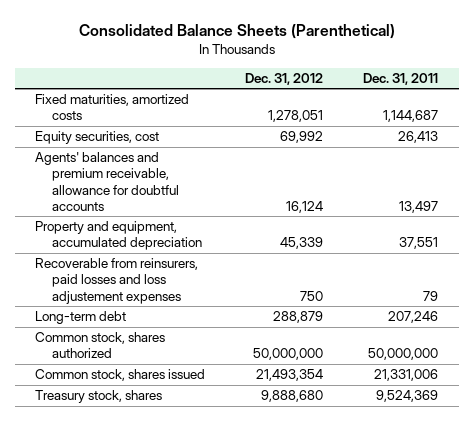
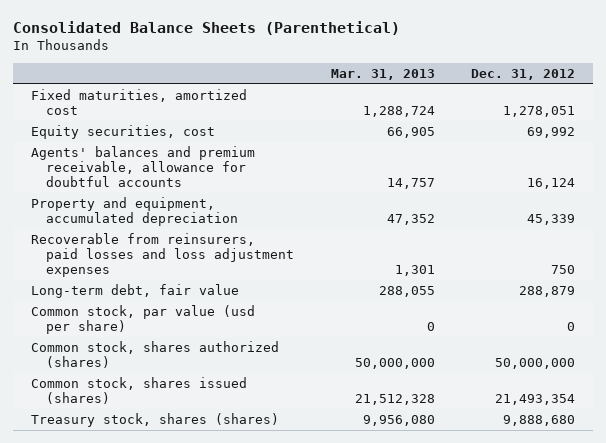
[363,73,439,86] Dec. 31, 2011 -> none
none -> [330,68,435,80] Mar. 31, 2013
[34,94,189,121] Fixed maturities, amortized costs -> [31,89,248,116] Fixed maturities, amortized cost
[34,258,198,304] Recoverable from reinsurers, paid losses and loss adjustement expenses -> [31,233,295,278] Recoverable from reinsurers, paid losses and loss adjustment expenses
[34,311,126,325] Long-term debt -> [31,284,240,299] Long-term debt, fair value
none -> [31,305,256,335] Common stock, par value (usd per share)
[34,332,165,359] Common stock, shares authorized -> [31,341,280,369] Common stock, shares authorized (shares)
[34,369,205,382] Common stock, shares issued -> [31,377,248,405] Common stock, shares issued (shares)
[34,390,162,404] Treasury stock, shares -> [31,413,280,428] Treasury stock, shares (shares)

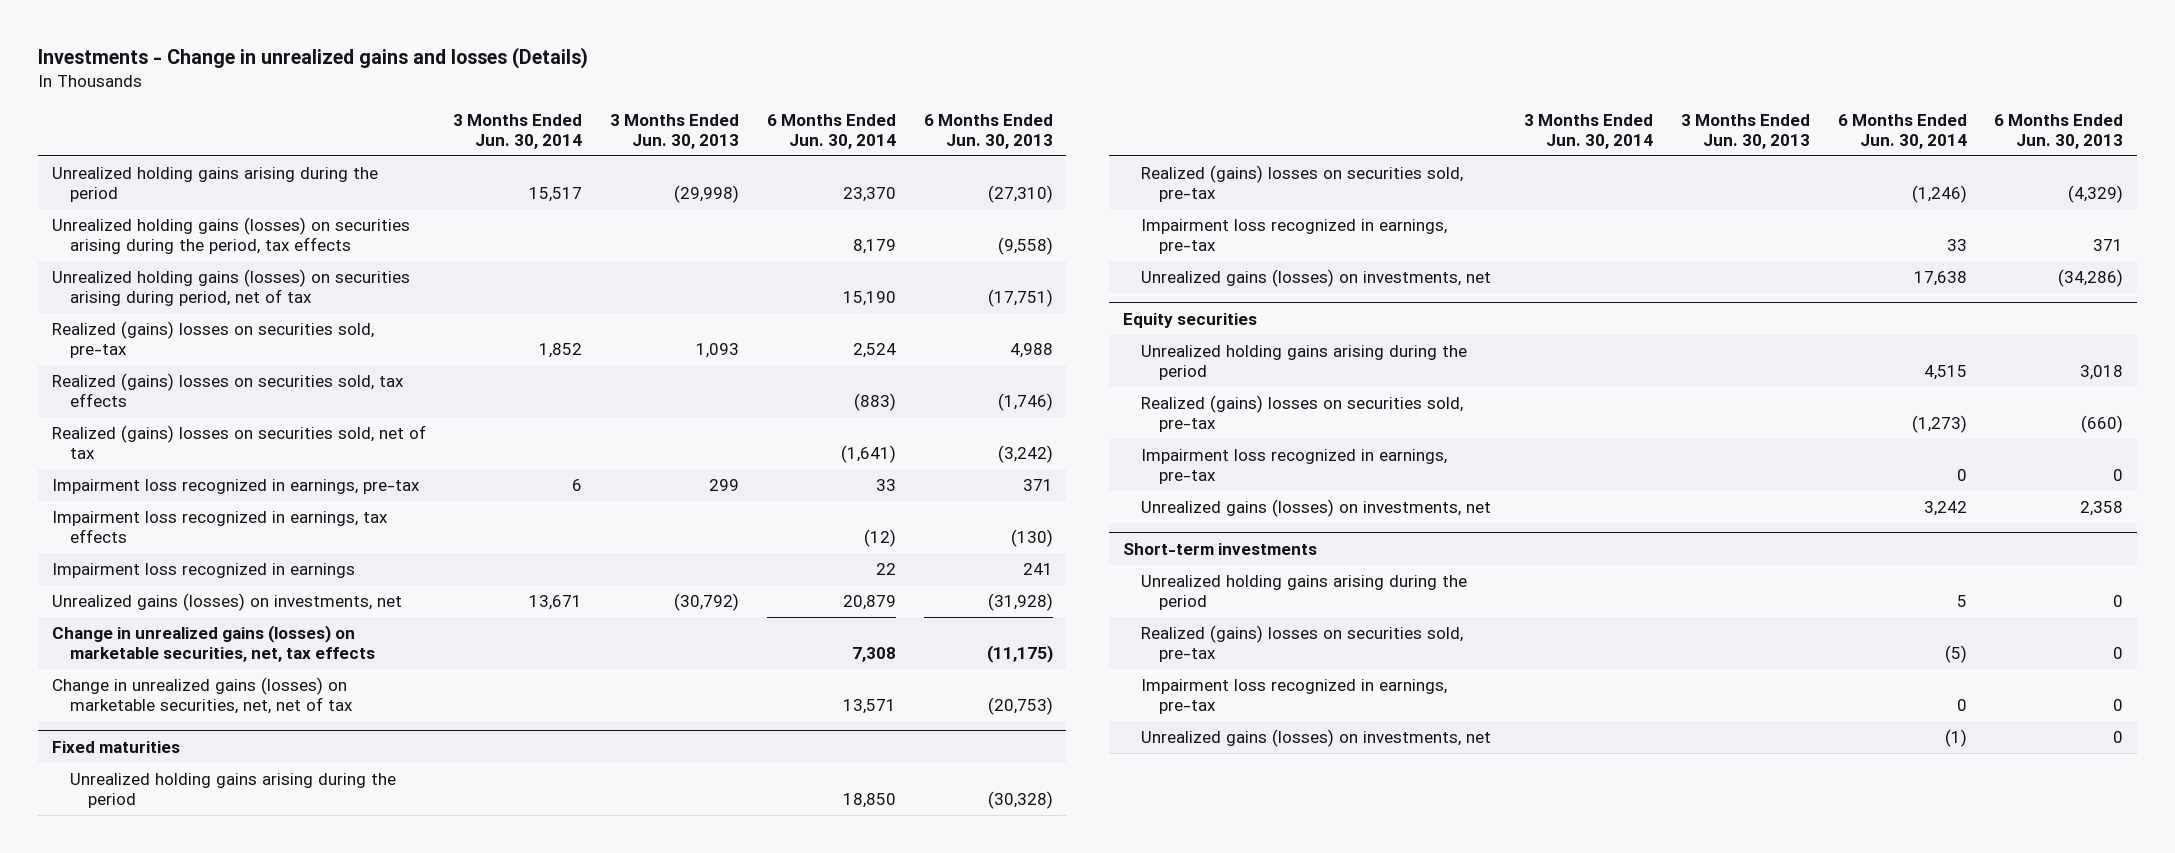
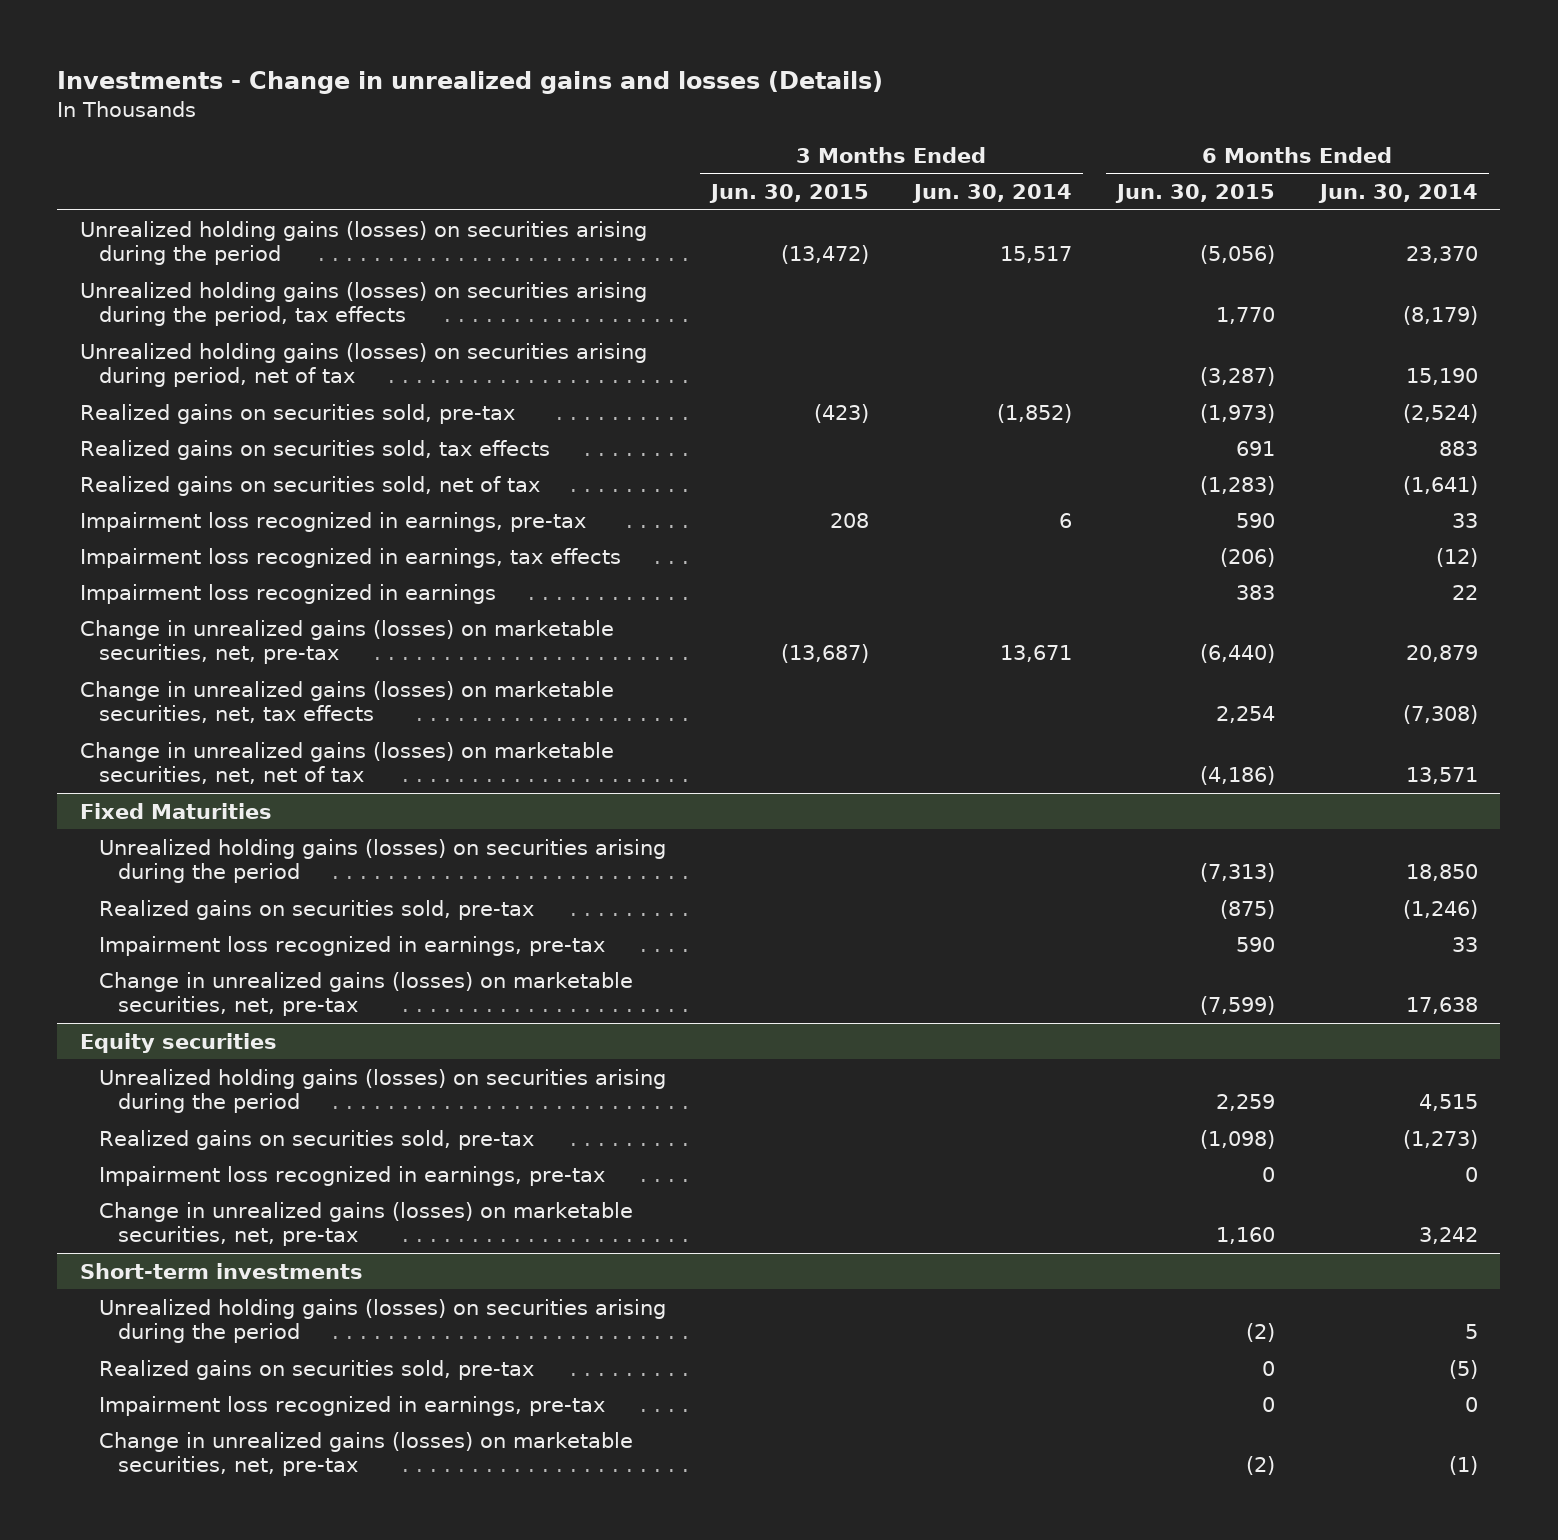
[610,114,740,149] 3 Months Ended Jun. 30, 2013 -> none
[923,114,1053,149] 6 Months Ended Jun. 30, 2013 -> none
none -> [708,184,869,204] Jun. 30, 2015
none -> [1114,184,1275,204] Jun. 30, 2015
[51,167,378,202] Unrealized holding gains arising during the period -> [79,220,647,266] Unrealized holding gains (losses) on securities arising during the period
[852,238,896,254] 8,179 -> [1402,306,1478,326] (8,179)
[51,321,374,358] Realized (gains) losses on securities sold, pre-tax -> [79,403,515,424] Realized gains on securities sold, pre-tax
[539,342,583,358] 1,852 -> [996,403,1072,423] (1,852)
[852,342,896,358] 2,524 -> [1402,403,1478,423] (2,524)
[51,373,404,407] Realized (gains) losses on securities sold, tax effects -> [79,439,550,460] Realized gains on securities sold, tax effects
[853,392,896,411] (883) -> [1438,440,1478,456] 883
[51,425,426,459] Realized (gains) losses on securities sold, net of tax -> [79,475,540,496] Realized gains on securities sold, net of tax
[51,593,402,612] Unrealized gains (losses) on investments, net -> [79,619,614,665] Change in unrealized gains (losses) on marketable securities, net, pre-tax
[851,646,896,662] 7,308 -> [1402,705,1478,725] (7,308)
[51,740,180,753] Fixed maturities -> [79,802,272,819] Fixed Maturities
[69,773,396,808] Unrealized holding gains arising during the period -> [99,838,667,884] Unrealized holding gains (losses) on securities arising during the period
[1140,165,1463,202] Realized (gains) losses on securities sold, pre-tax -> [99,899,535,920] Realized gains on securities sold, pre-tax
[1140,269,1491,288] Unrealized gains (losses) on investments, net -> [99,971,634,1017] Change in unrealized gains (losses) on marketable securities, net, pre-tax
[1140,345,1467,380] Unrealized holding gains arising during the period -> [99,1068,667,1114] Unrealized holding gains (losses) on securities arising during the period
[1140,395,1463,432] Realized (gains) losses on securities sold, pre-tax -> [99,1129,535,1150] Realized gains on securities sold, pre-tax
[1140,499,1491,518] Unrealized gains (losses) on investments, net -> [99,1201,634,1247] Change in unrealized gains (losses) on marketable securities, net, pre-tax
[1140,575,1467,610] Unrealized holding gains arising during the period -> [99,1298,667,1344] Unrealized holding gains (losses) on securities arising during the period
[1140,625,1463,662] Realized (gains) losses on securities sold, pre-tax -> [99,1359,535,1380] Realized gains on securities sold, pre-tax
[1140,729,1491,748] Unrealized gains (losses) on investments, net -> [99,1431,634,1477] Change in unrealized gains (losses) on marketable securities, net, pre-tax

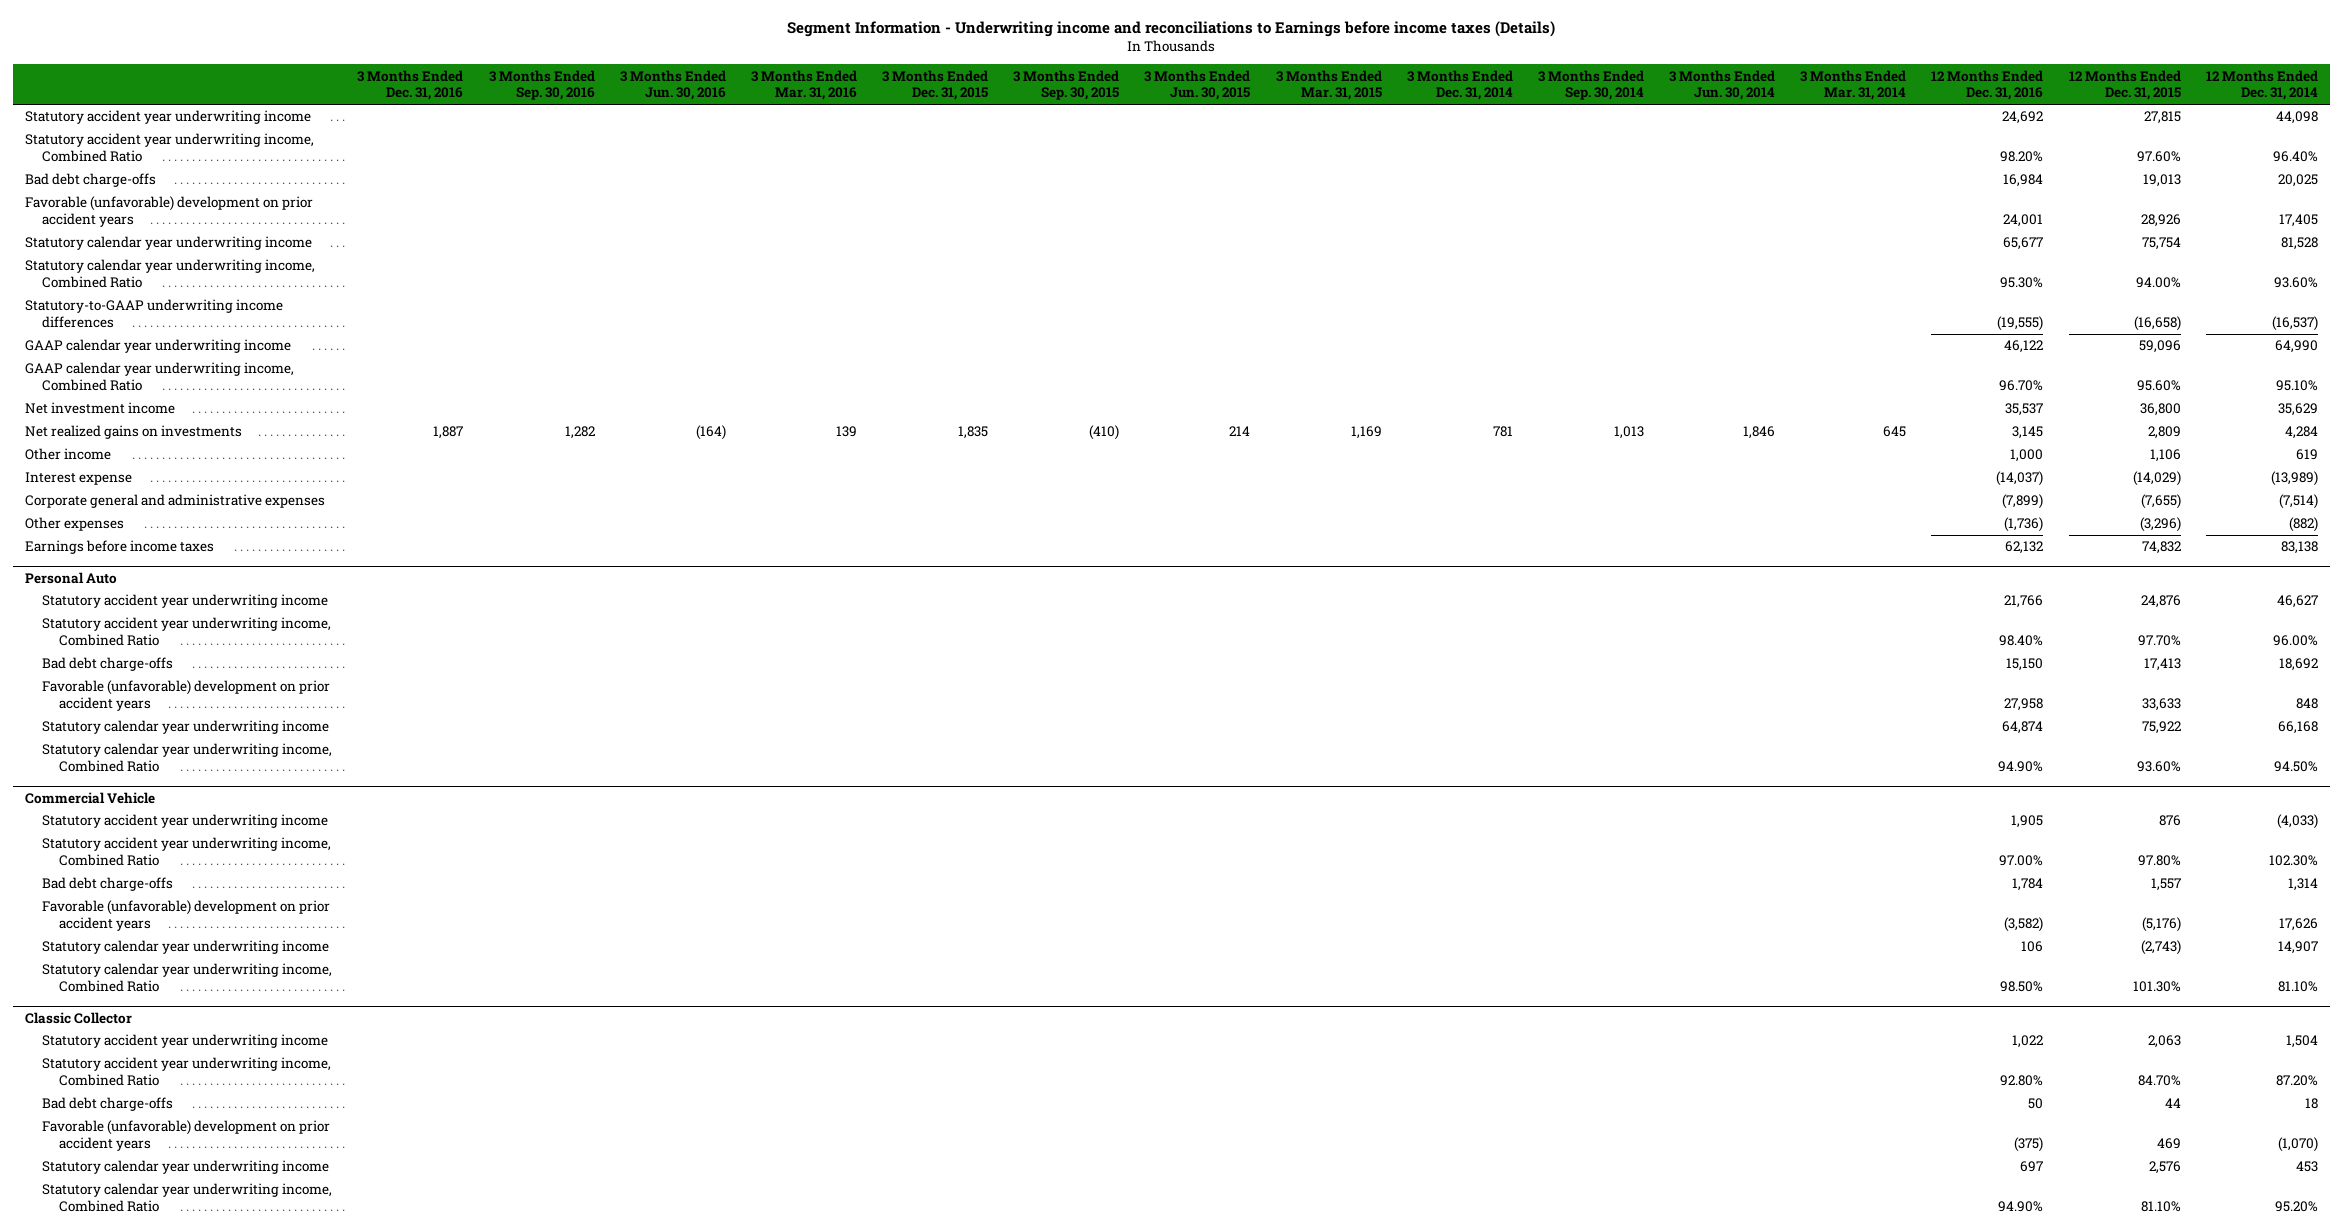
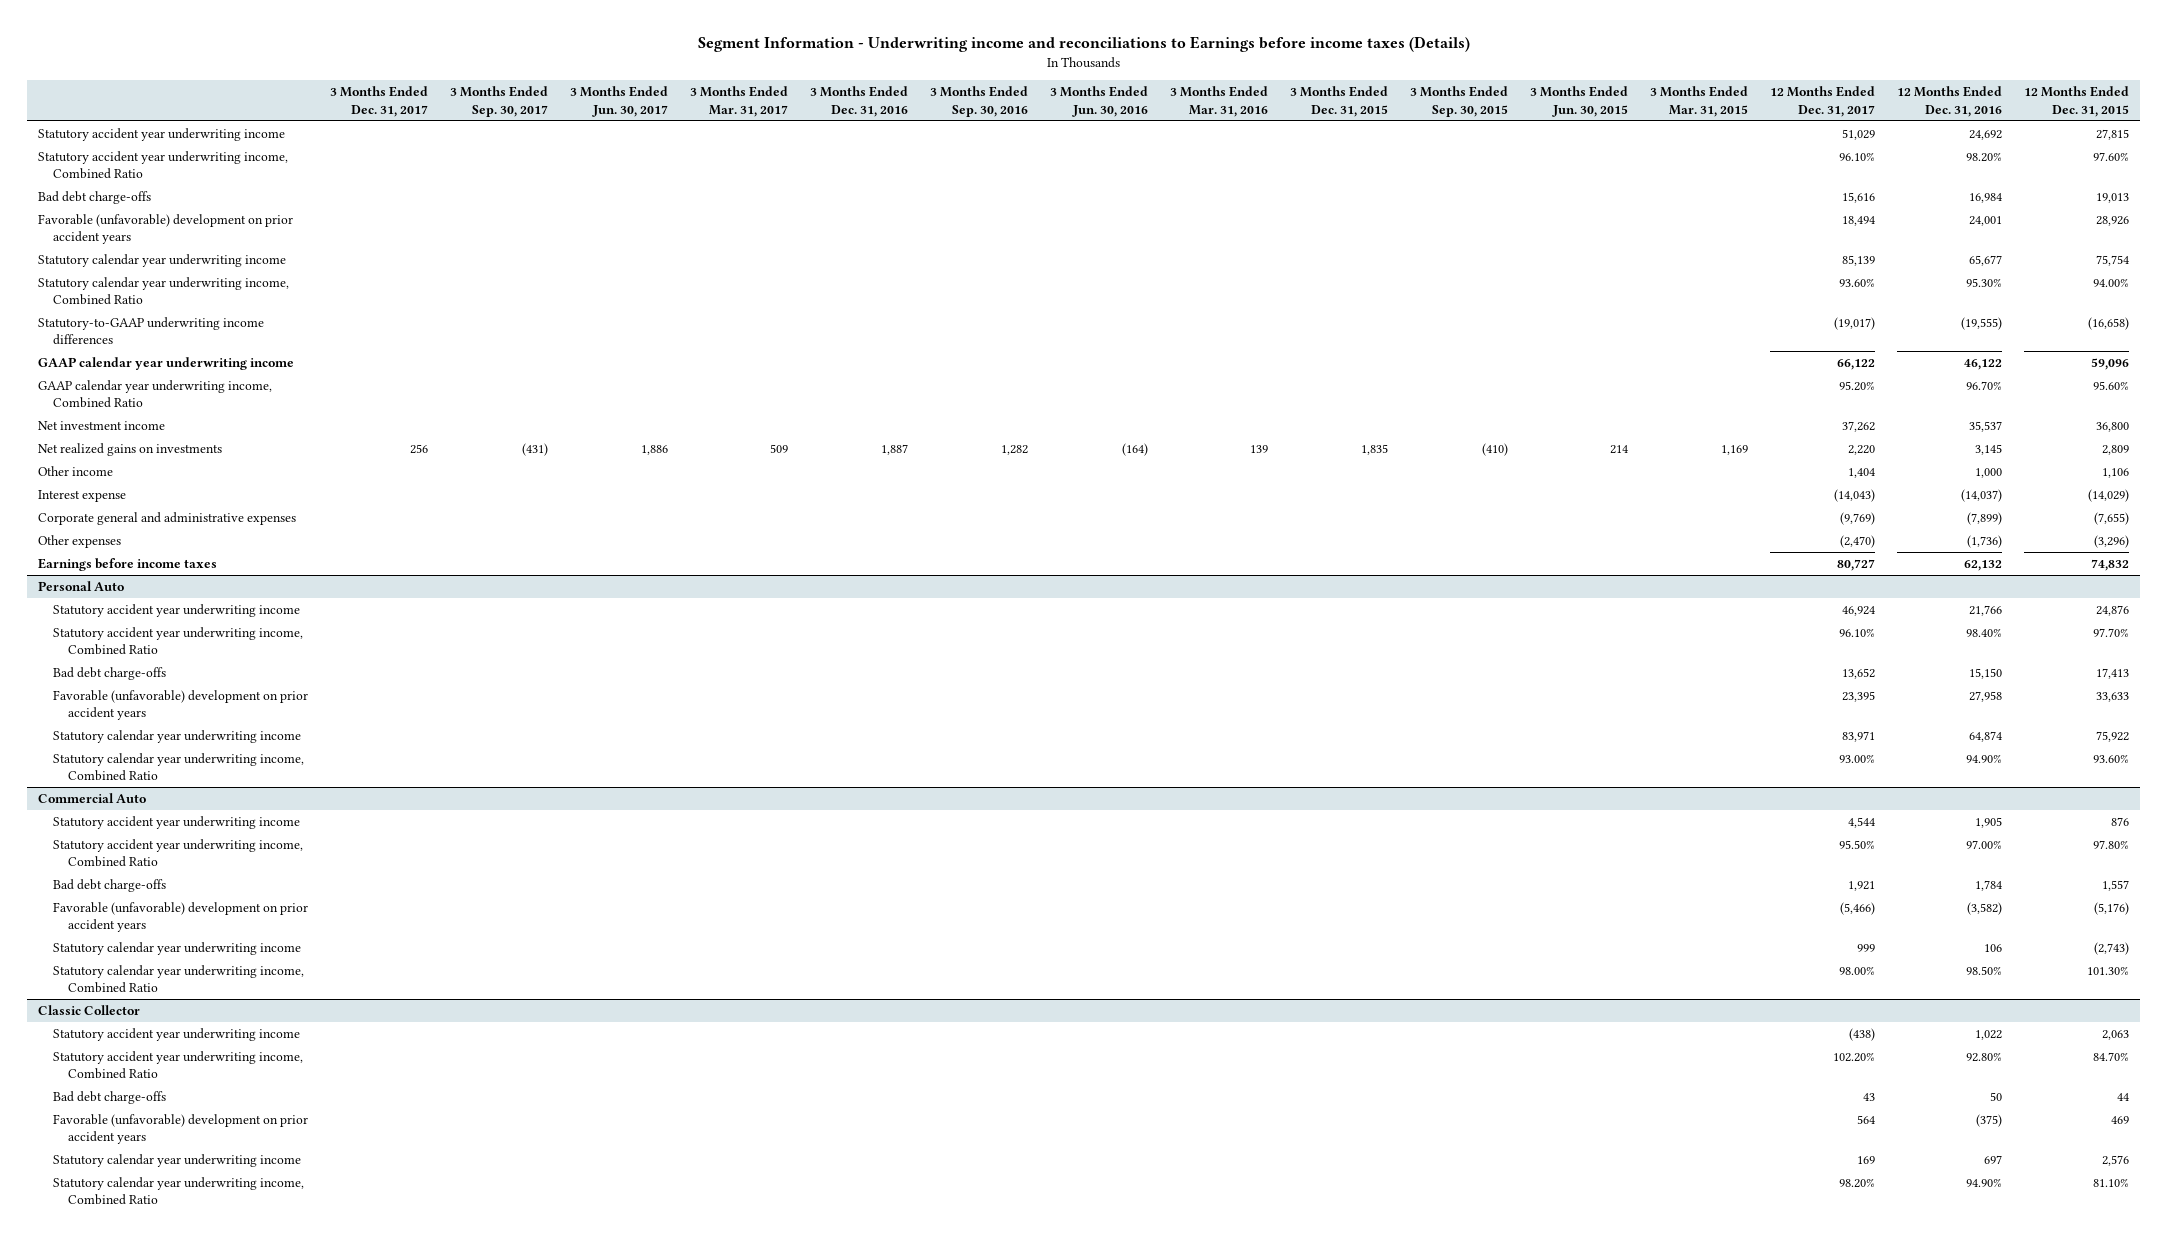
[1406,69,1513,101] 3 Months Ended Dec. 31, 2014 -> none
[1537,69,1644,101] 3 Months Ended Sep. 30, 2014 -> none
[1669,69,1776,101] 3 Months Ended Jun. 30, 2014 -> none
[1800,69,1907,101] 3 Months Ended Mar. 31, 2014 -> none
[2205,69,2318,101] 12 Months Ended Dec. 31, 2014 -> none
none -> [330,86,429,117] 3 Months Ended Dec. 31, 2017
none -> [450,86,549,117] 3 Months Ended Sep. 30, 2017
none -> [570,86,669,117] 3 Months Ended Jun. 30, 2017
none -> [690,86,789,117] 3 Months Ended Mar. 31, 2017
none -> [1770,86,1876,117] 12 Months Ended Dec. 31, 2017
[25,791,156,804] Commercial Vehicle -> [37,793,146,804] Commercial Auto

